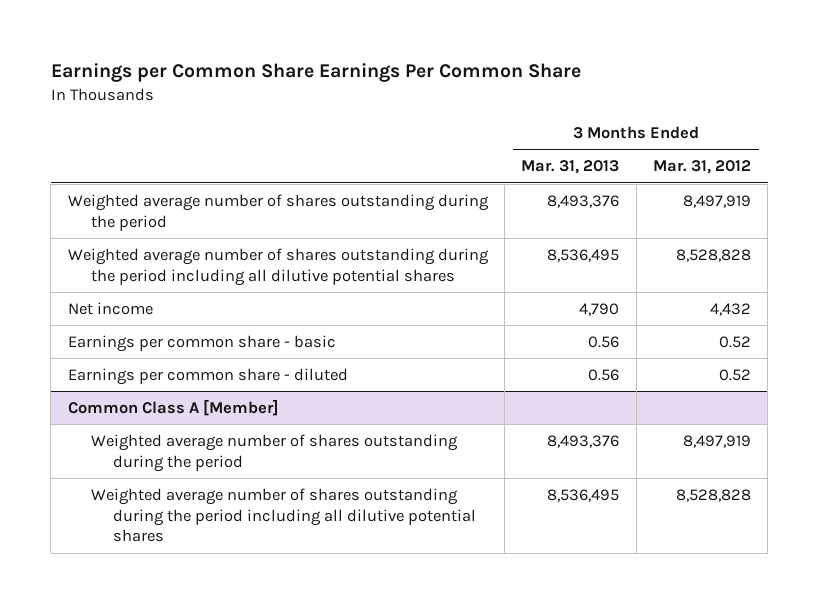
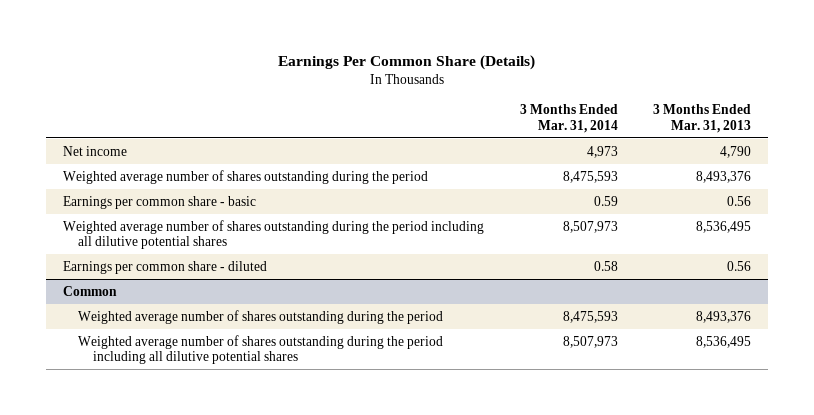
[50,62,581,82] Earnings per Common Share Earnings Per Common Share -> [278,55,536,71] Earnings Per Common Share (Details)
[653,160,752,175] Mar. 31, 2012 -> none
none -> [519,104,618,133] 3 Months Ended Mar. 31, 2014
[67,193,489,231] Weighted average number of shares outstanding during the period -> [63,169,429,184] Weighted average number of shares outstanding during the period
[67,247,489,286] Weighted average number of shares outstanding during the period including all dilutive potential shares -> [63,219,485,250] Weighted average number of shares outstanding during the period including all dilutive potential shares
[67,398,279,416] Common Class A [Member] -> none
none -> [63,285,118,296] Common

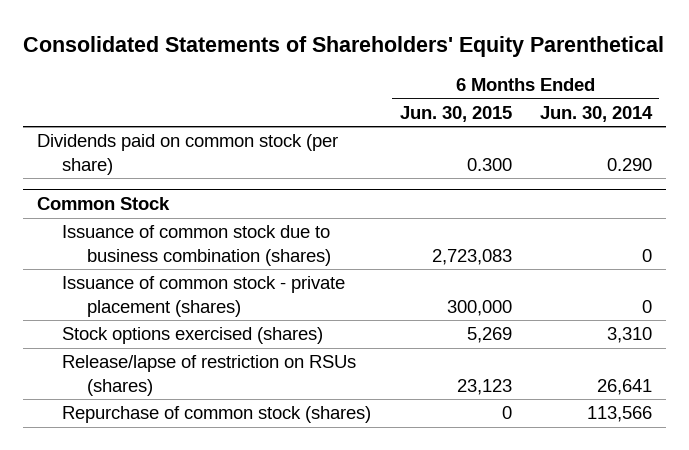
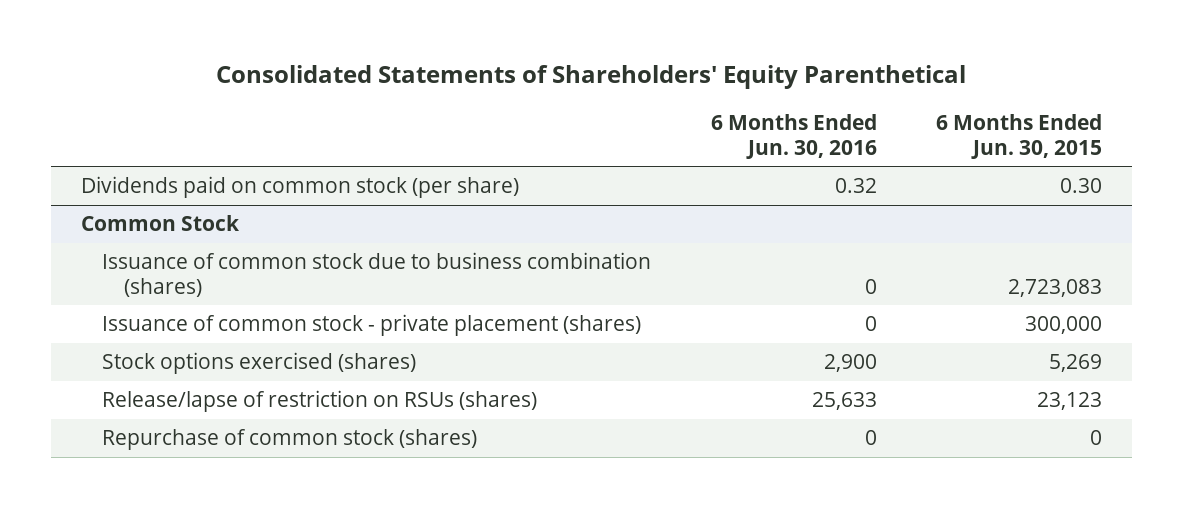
[539,105,653,122] Jun. 30, 2014 -> none
none -> [710,114,877,159] 6 Months Ended Jun. 30, 2016
[466,157,512,171] 0.300 -> [1060,178,1103,194] 0.30

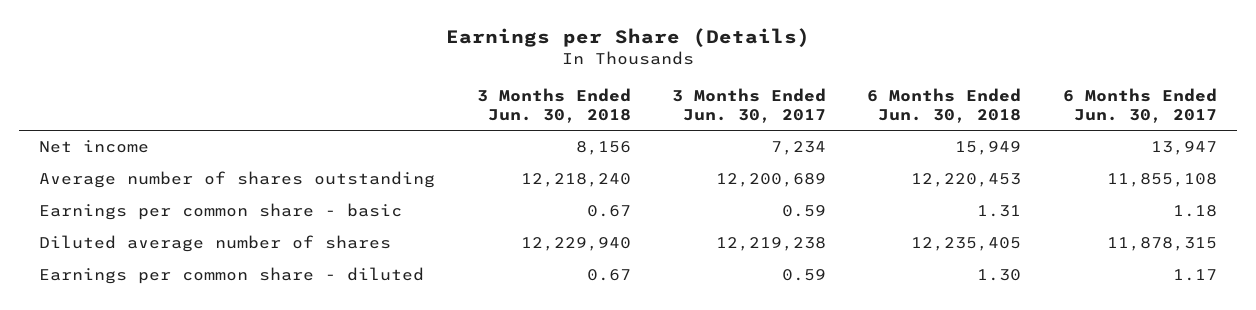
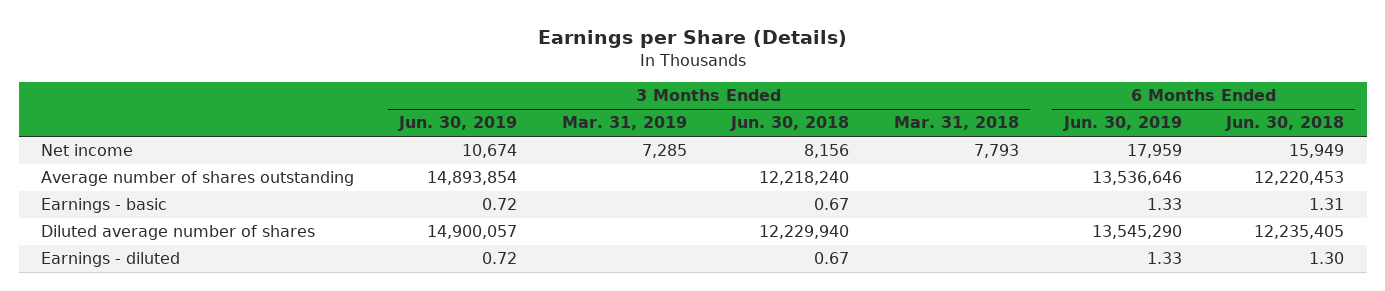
[672,87,827,123] 3 Months Ended Jun. 30, 2017 -> none
[1062,87,1217,123] 6 Months Ended Jun. 30, 2017 -> none
none -> [397,116,517,132] Jun. 30, 2019
none -> [561,116,687,131] Mar. 31, 2019
none -> [893,116,1019,131] Mar. 31, 2018
none -> [1062,116,1182,132] Jun. 30, 2019
[39,203,403,221] Earnings per common share - basic -> [41,198,168,214] Earnings - basic
[39,267,425,285] Earnings per common share - diluted -> [41,252,181,268] Earnings - diluted

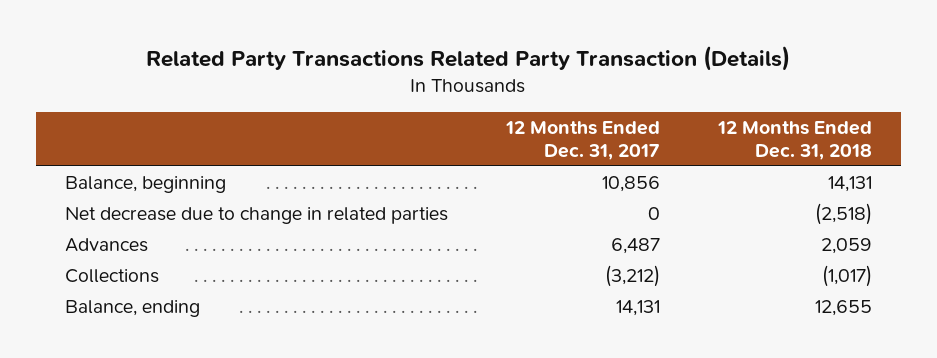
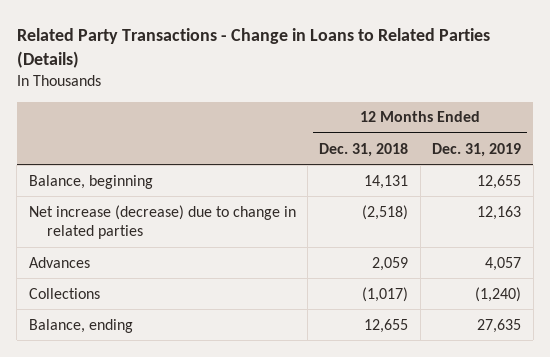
[146,46,791,72] Related Party Transactions Related Party Transaction (Details) -> [16,27,490,69] Related Party Transactions - Change in Loans to Related Parties (Details)
[504,120,660,160] 12 Months Ended Dec. 31, 2017 -> none
none -> [432,142,522,157] Dec. 31, 2019
[64,206,448,224] Net decrease due to change in related parties -> [28,204,296,240] Net increase (decrease) due to change in related parties

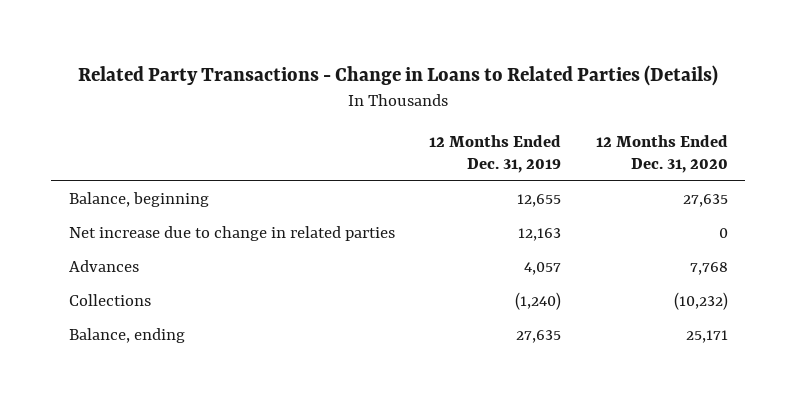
[319,142,409,157] Dec. 31, 2018 -> none
none -> [595,135,728,174] 12 Months Ended Dec. 31, 2020
[28,204,296,240] Net increase (decrease) due to change in related parties -> [68,226,395,242] Net increase due to change in related parties

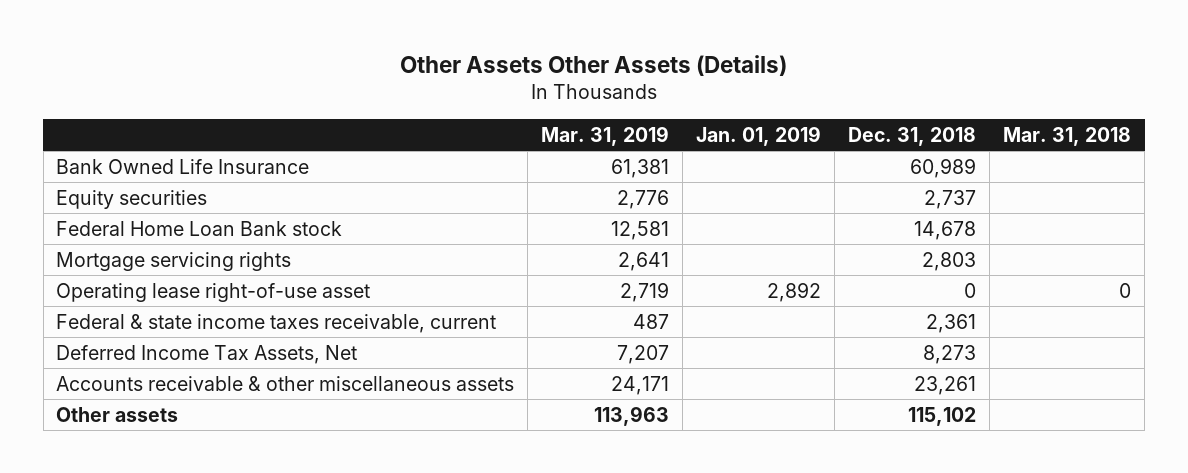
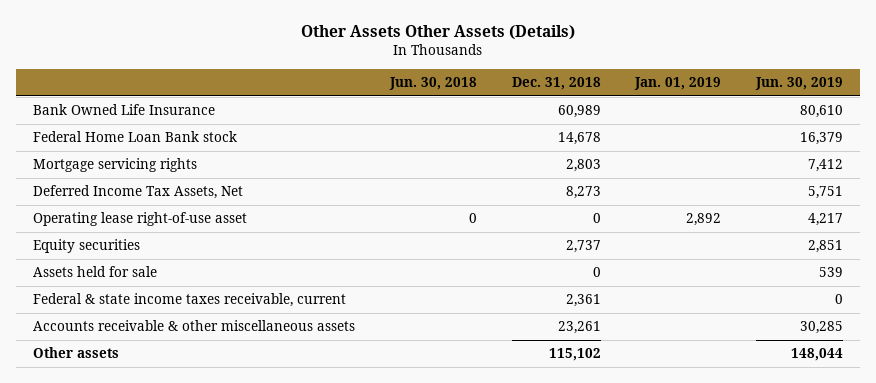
[541,125,670,146] Mar. 31, 2019 -> none
[1003,126,1132,146] Mar. 31, 2018 -> none
none -> [389,77,478,91] Jun. 30, 2018
none -> [754,77,843,91] Jun. 30, 2019
[56,344,358,364] Deferred Income Tax Assets, Net -> [33,185,244,200] Deferred Income Tax Assets, Net
[56,189,208,209] Equity securities -> [33,239,141,254] Equity securities
none -> [33,266,158,278] Assets held for sale

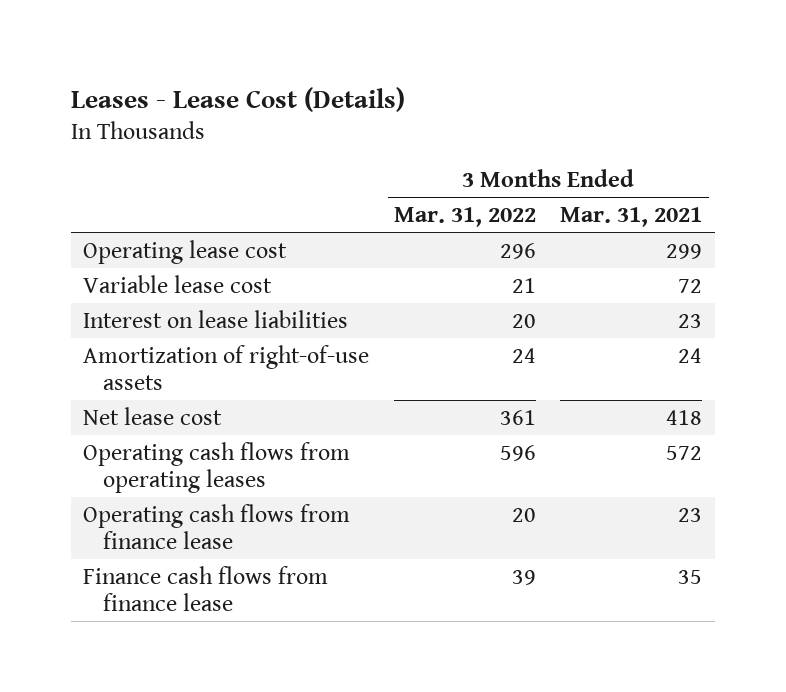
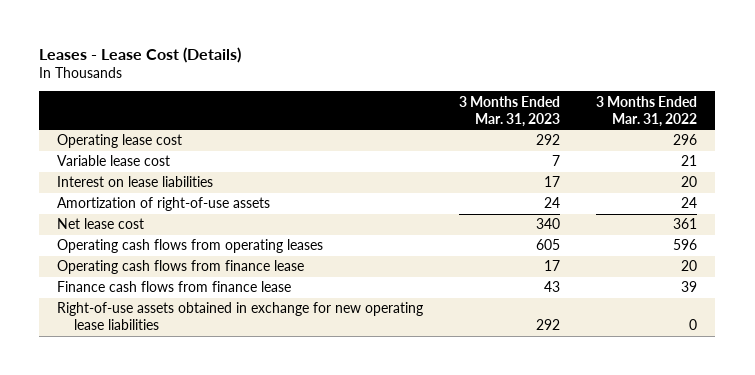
[560,207,703,228] Mar. 31, 2021 -> none
none -> [459,95,561,127] 3 Months Ended Mar. 31, 2023
none -> [57,302,424,331] Right-of-use assets obtained in exchange for new operating lease liabilities

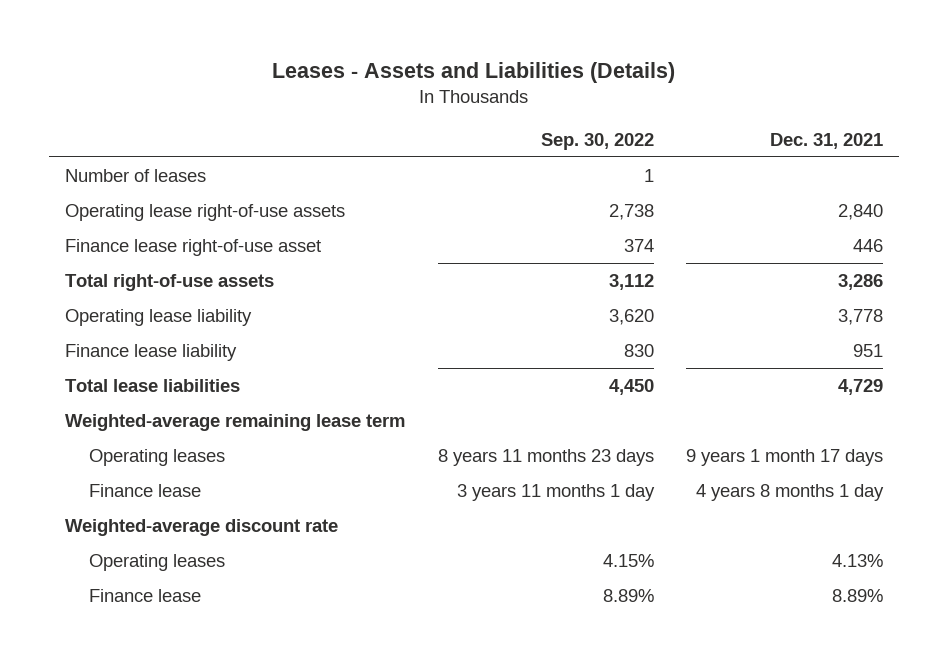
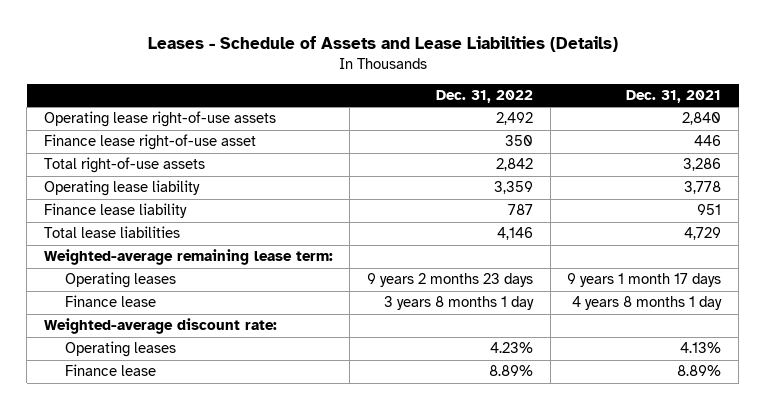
[272,62,676,84] Leases - Assets and Liabilities (Details) -> [147,36,618,53] Leases - Schedule of Assets and Lease Liabilities (Details)
[540,133,654,151] Sep. 30, 2022 -> none
none -> [436,89,534,103] Dec. 31, 2022
[65,168,207,182] Number of leases -> none
[65,413,406,431] Weighted-average remaining lease term -> [43,249,333,266] Weighted-average remaining lease term:
[65,518,339,536] Weighted-average discount rate -> [43,318,277,335] Weighted-average discount rate:

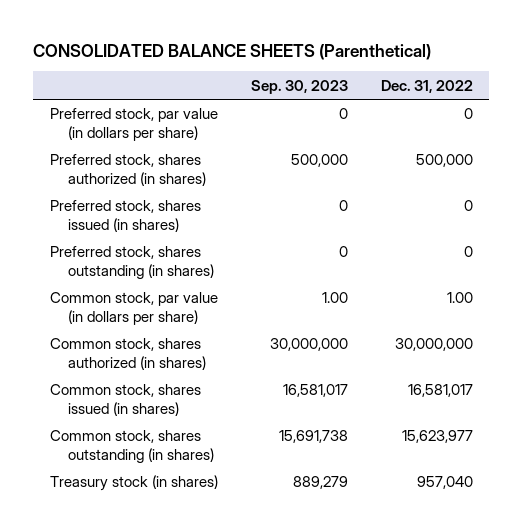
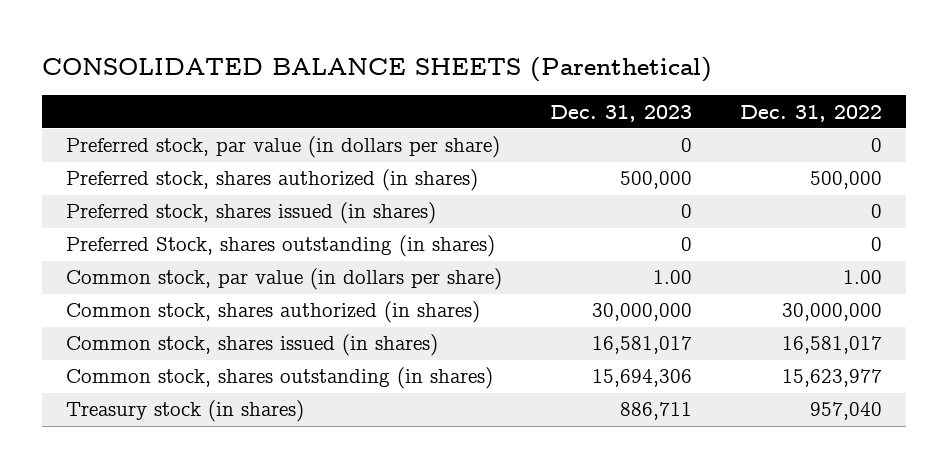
[250,79,348,94] Sep. 30, 2023 -> none
none -> [549,104,692,122] Dec. 31, 2023
[49,246,214,279] Preferred stock, shares outstanding (in shares) -> [66,235,496,258] Preferred Stock, shares outstanding (in shares)

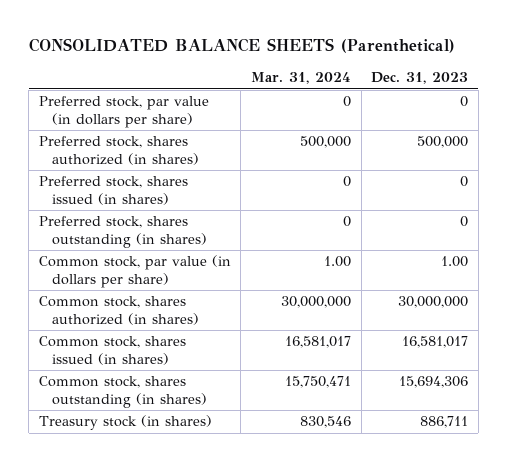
[739,104,882,122] Dec. 31, 2022 -> none
none -> [250,72,351,85] Mar. 31, 2024
[66,235,496,258] Preferred Stock, shares outstanding (in shares) -> [38,216,207,249] Preferred stock, shares outstanding (in shares)

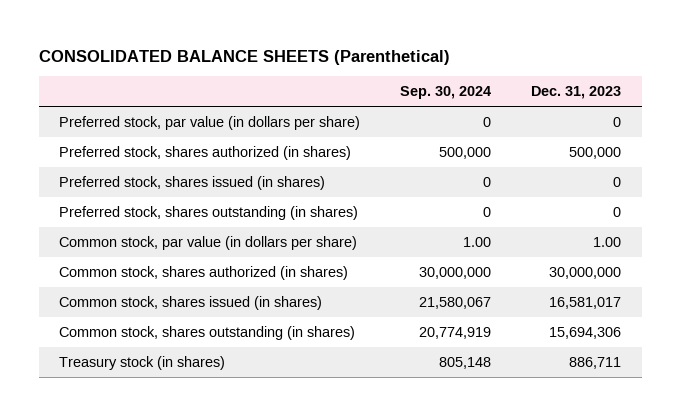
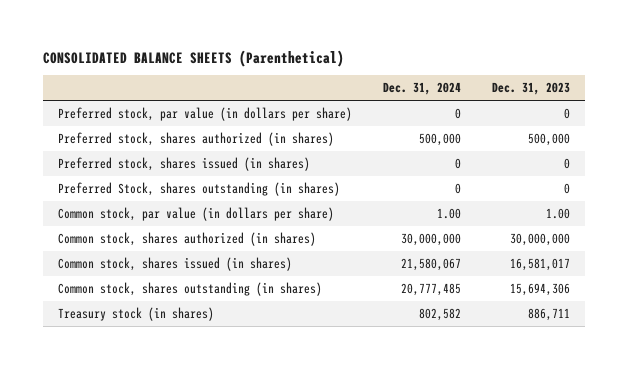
[400,86,492,100] Sep. 30, 2024 -> none
none -> [382,82,461,96] Dec. 31, 2024
[59,206,359,221] Preferred stock, shares outstanding (in shares) -> [57,181,340,196] Preferred Stock, shares outstanding (in shares)

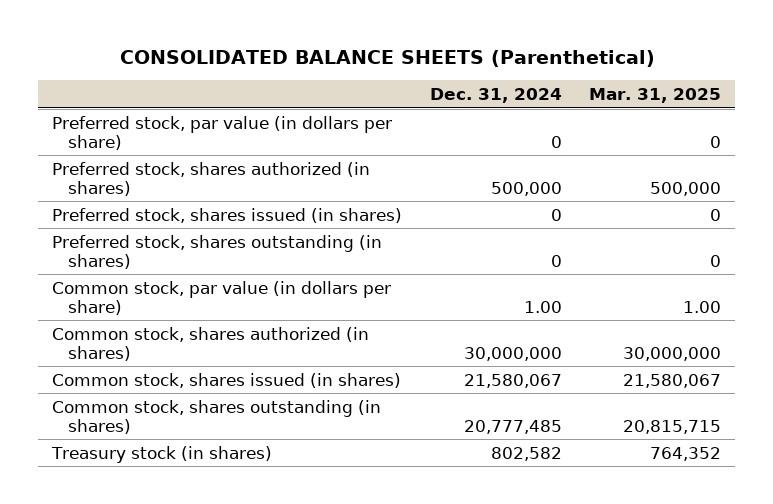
[491,82,570,96] Dec. 31, 2023 -> none
none -> [589,87,722,103] Mar. 31, 2025
[57,181,340,196] Preferred Stock, shares outstanding (in shares) -> [52,234,383,269] Preferred stock, shares outstanding (in shares)

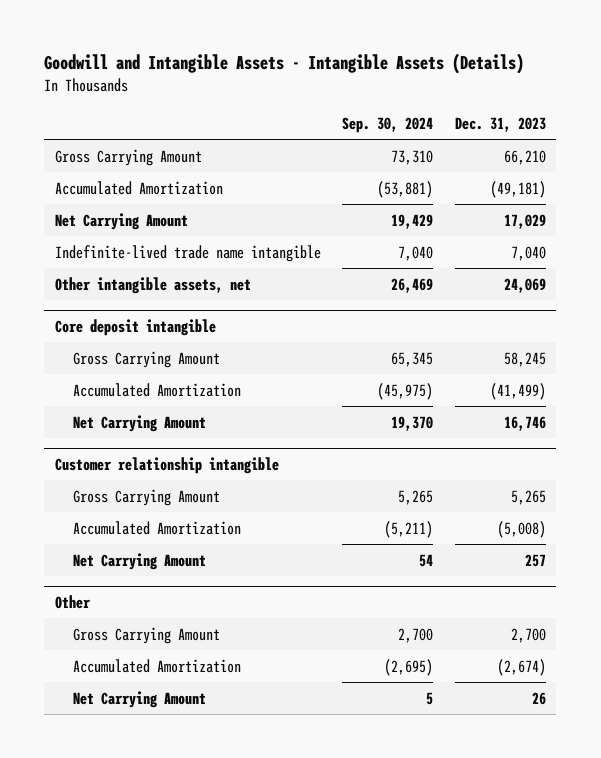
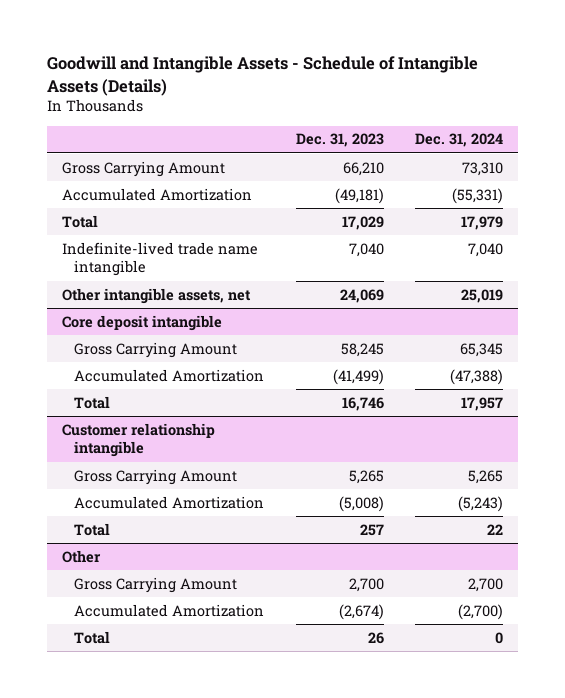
[44,53,525,75] Goodwill and Intangible Assets - Intangible Assets (Details) -> [46,56,478,96] Goodwill and Intangible Assets - Schedule of Intangible Assets (Details)
[342,116,434,133] Sep. 30, 2024 -> none
none -> [414,133,503,148] Dec. 31, 2024
[55,212,189,230] Net Carrying Amount -> [62,214,99,228] Total
[72,414,206,432] Net Carrying Amount -> [74,395,111,409] Total
[72,552,206,570] Net Carrying Amount -> [74,522,111,536] Total
[72,690,206,708] Net Carrying Amount -> [74,630,111,644] Total

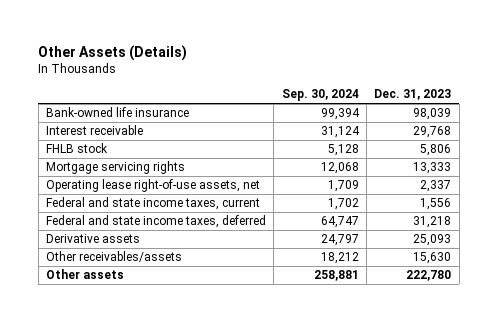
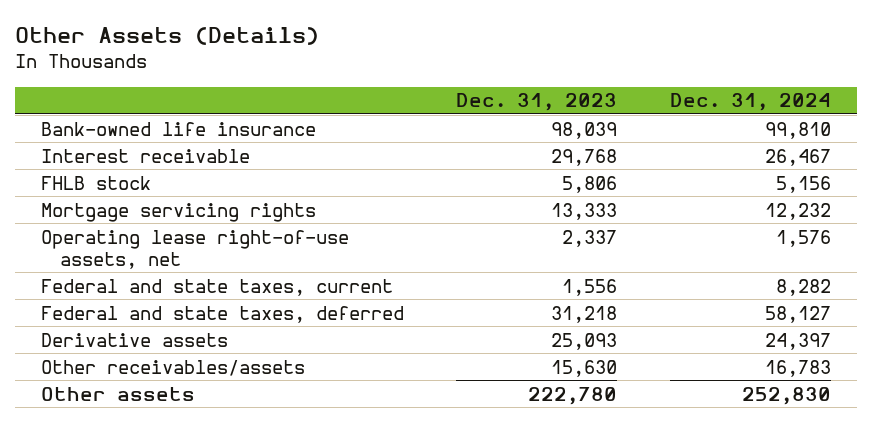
[281,89,359,102] Sep. 30, 2024 -> none
none -> [669,93,831,112] Dec. 31, 2024
[45,197,260,211] Federal and state income taxes, current -> [41,278,394,296] Federal and state taxes, current
[45,215,266,229] Federal and state income taxes, deferred -> [41,305,405,323] Federal and state taxes, deferred

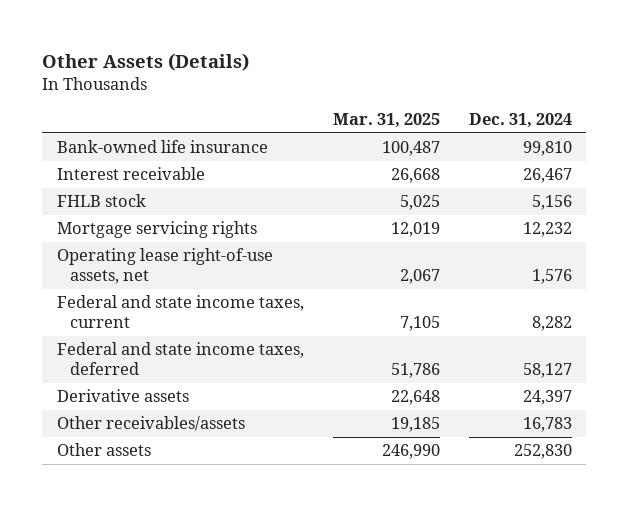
[456,93,618,112] Dec. 31, 2023 -> none
none -> [332,113,440,129] Mar. 31, 2025
[41,278,394,296] Federal and state taxes, current -> [56,295,304,329] Federal and state income taxes, current
[41,305,405,323] Federal and state taxes, deferred -> [56,342,304,376] Federal and state income taxes, deferred

